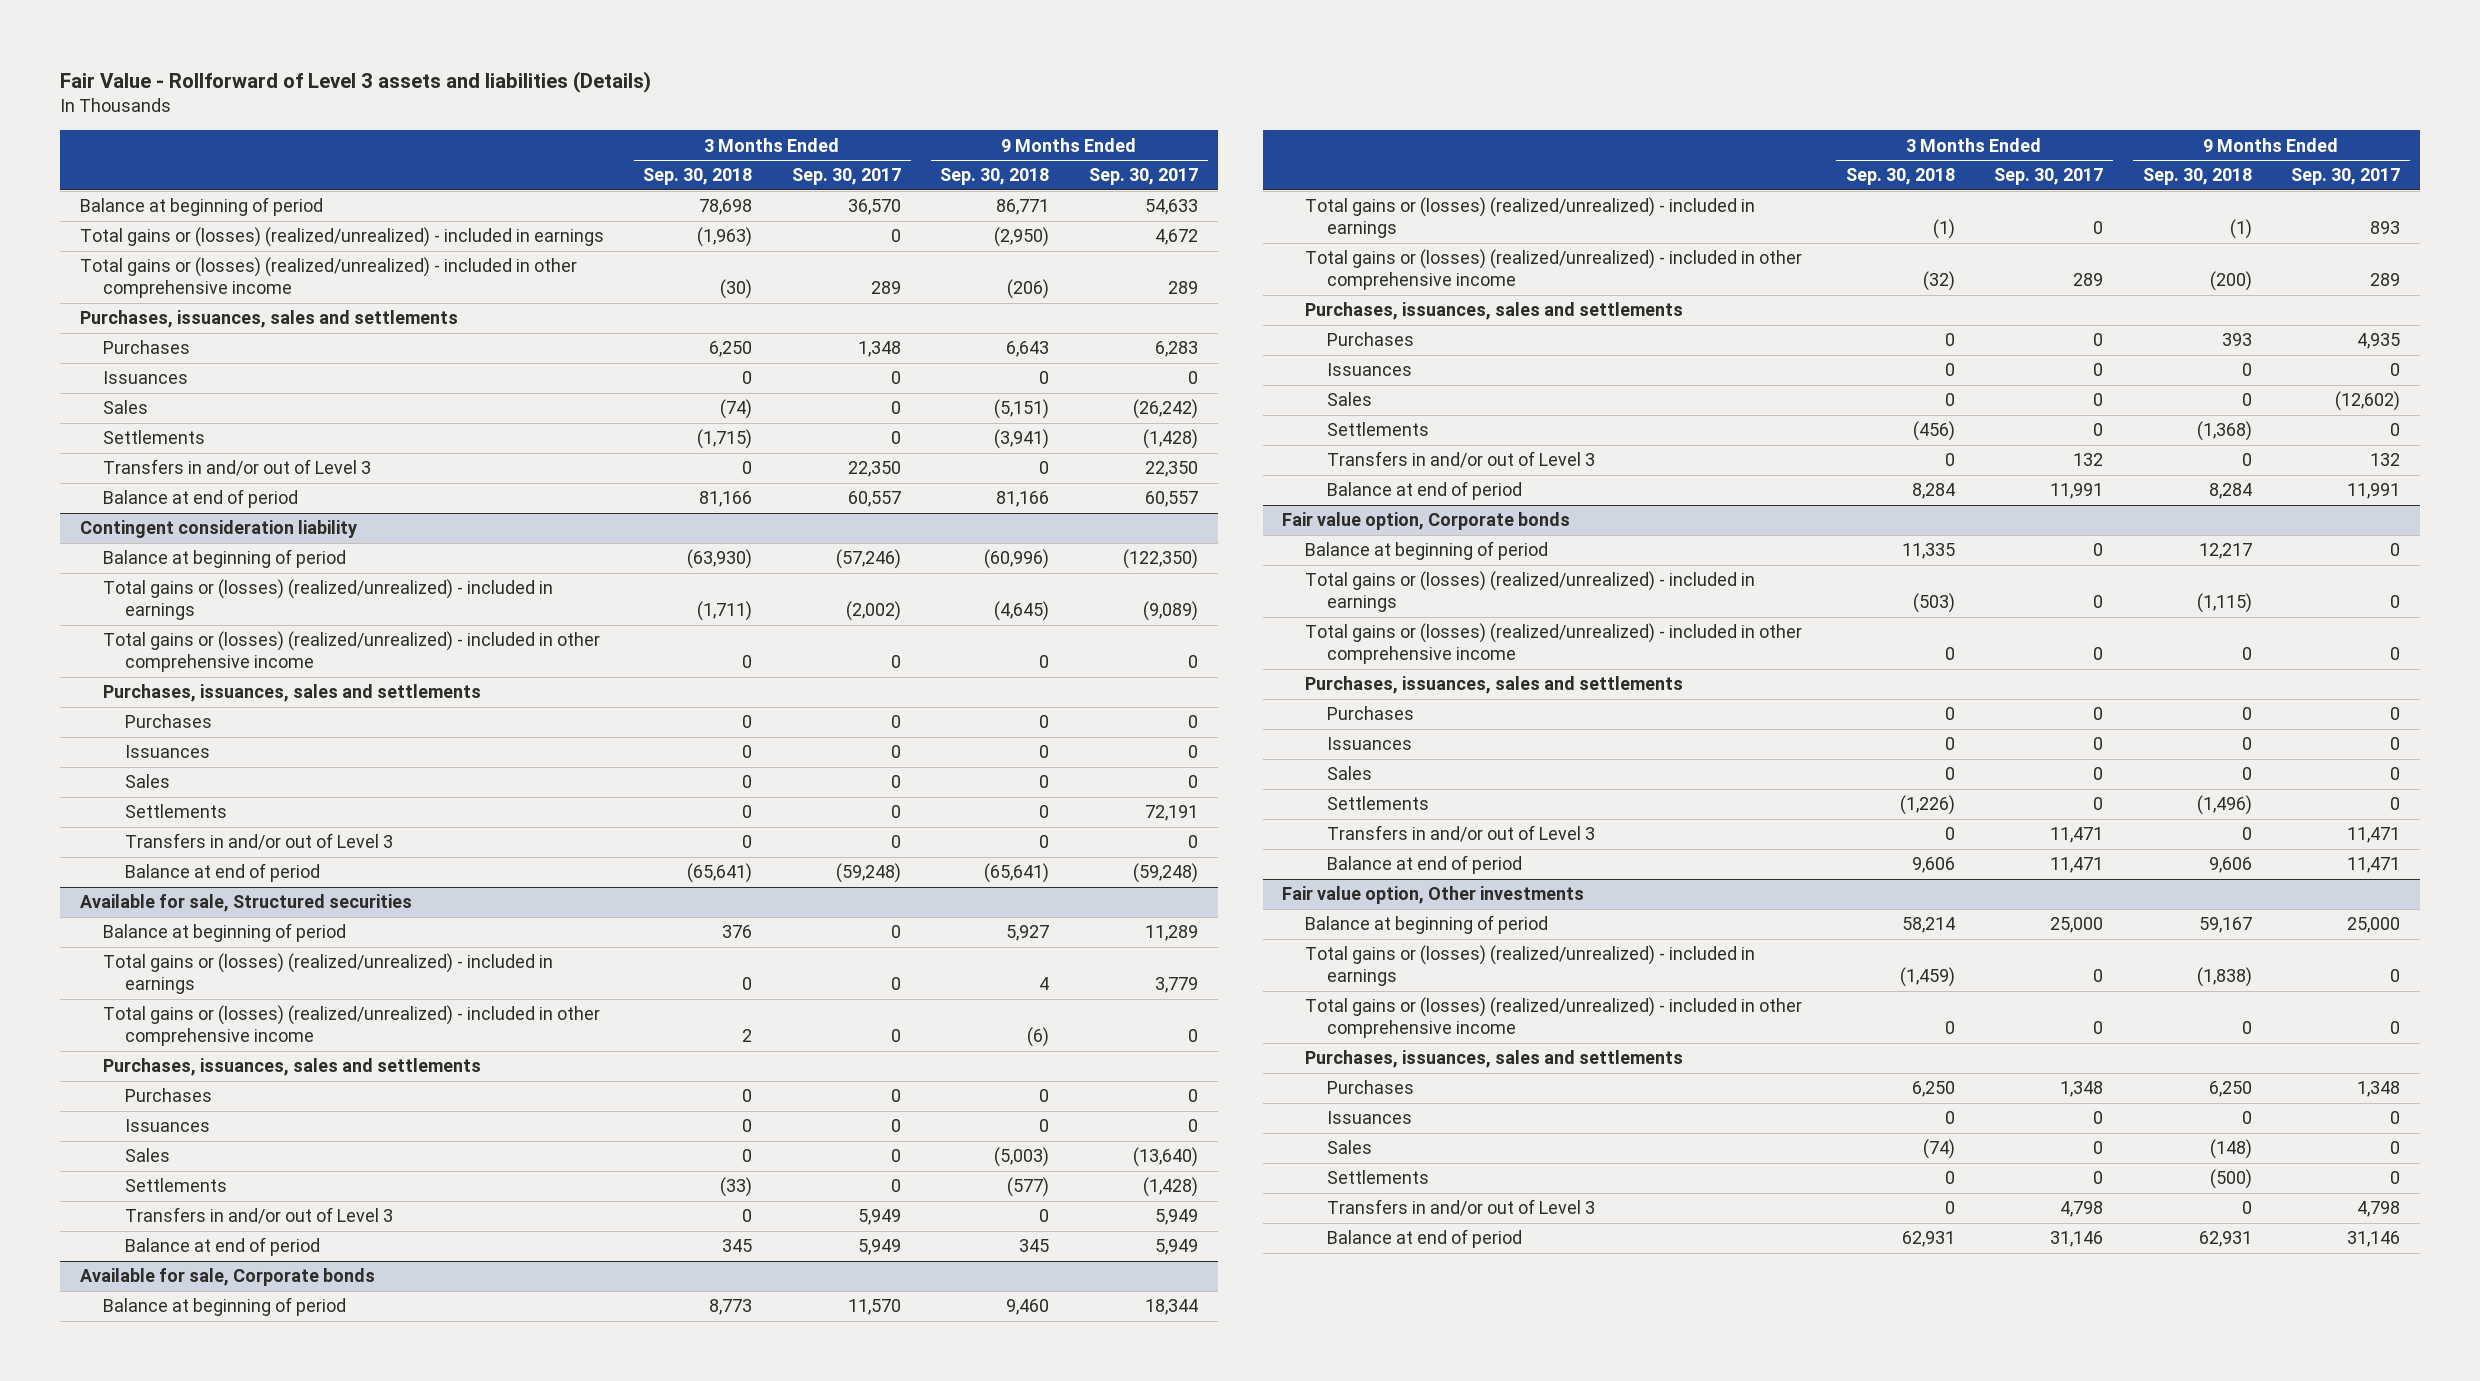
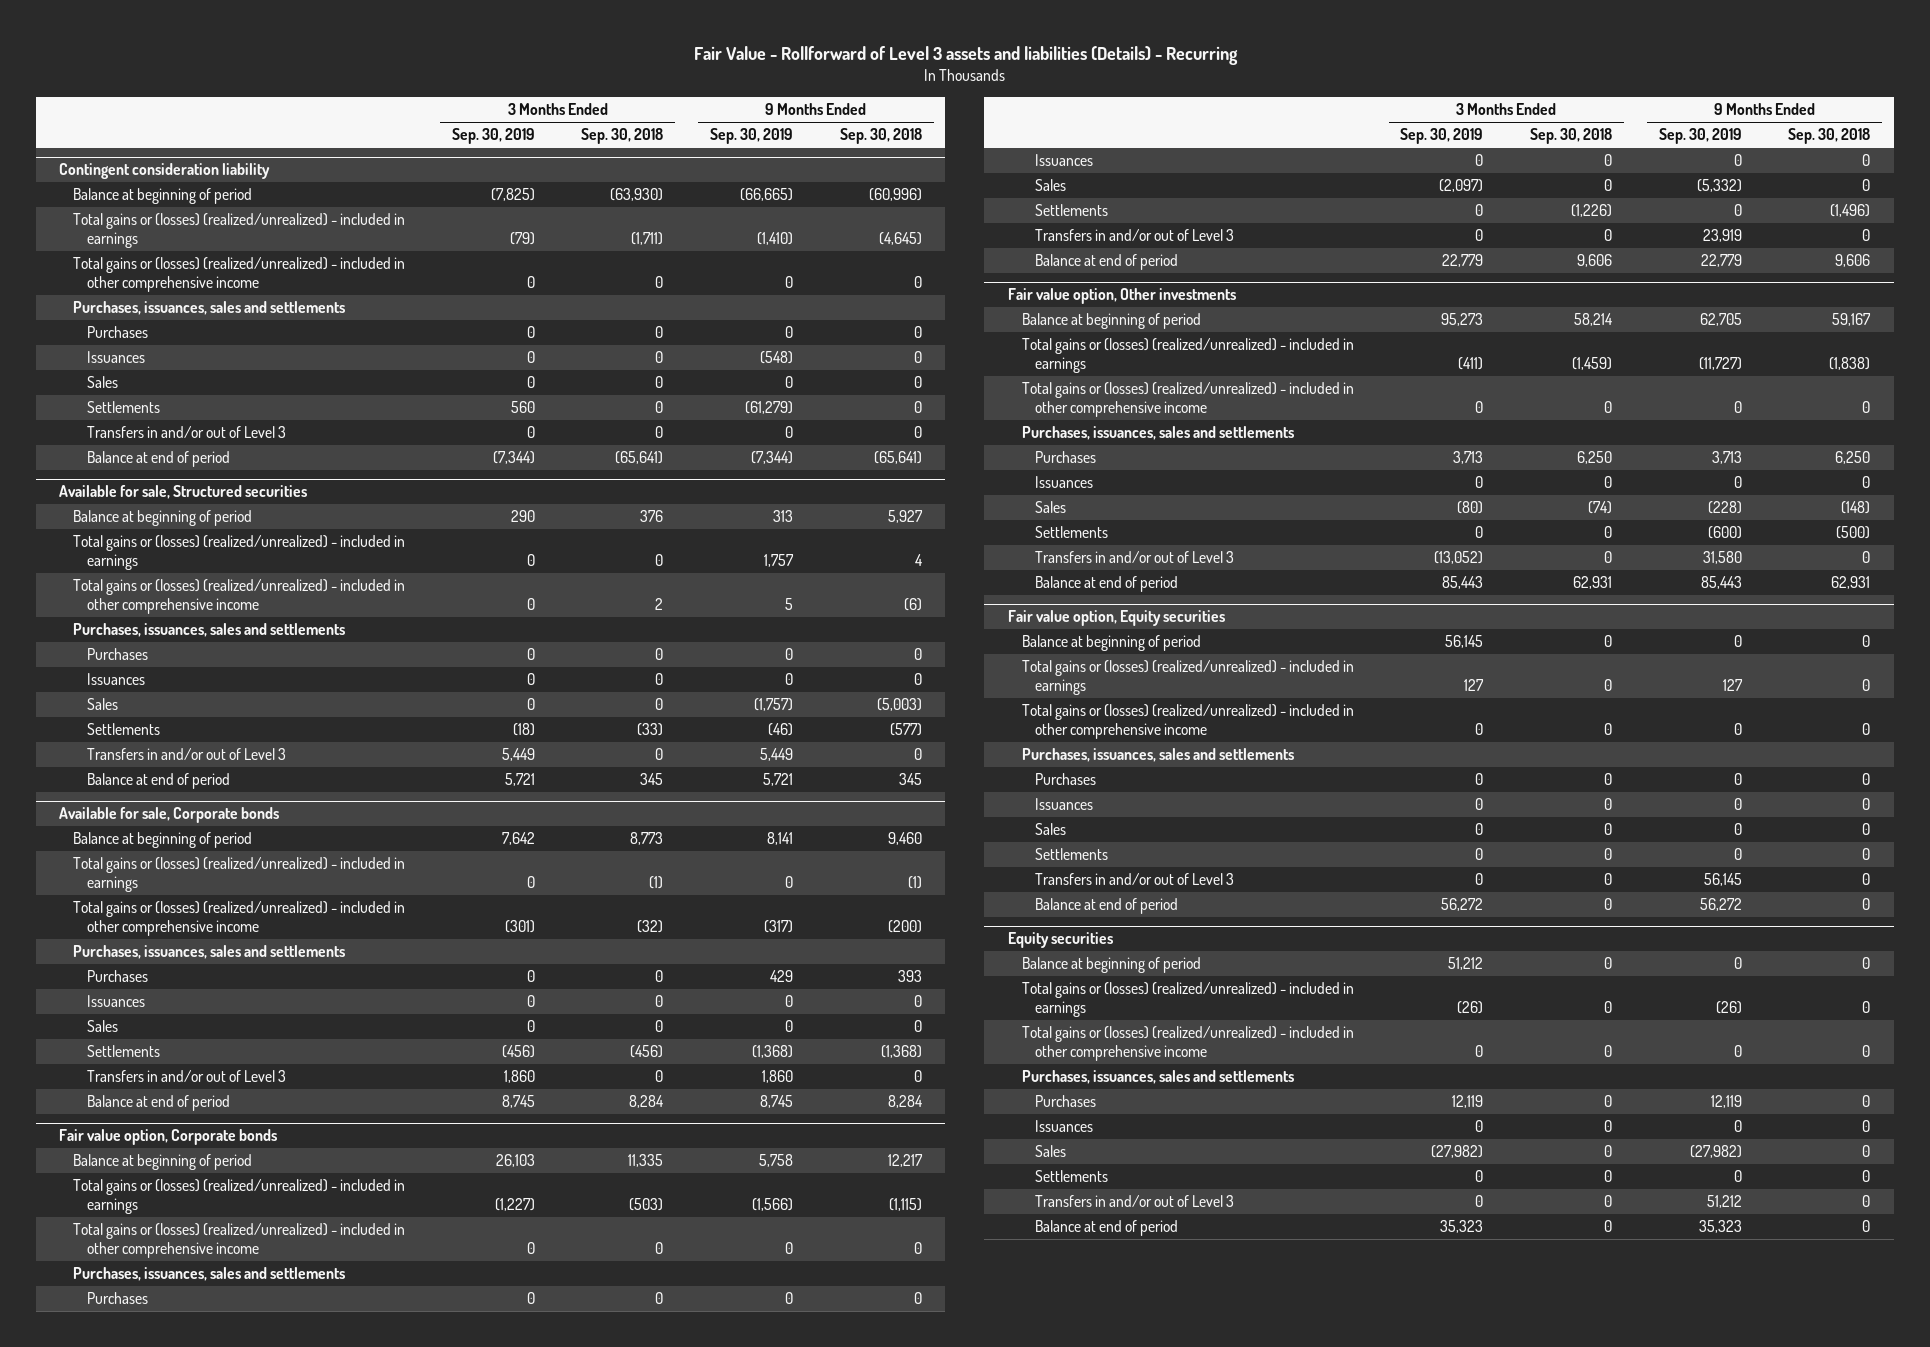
[60,71,652,94] Fair Value - Rollforward of Level 3 assets and liabilities (Details) -> [693,46,1238,66] Fair Value - Rollforward of Level 3 assets and liabilities (Details) - Recurring
[791,168,901,186] Sep. 30, 2017 -> none
[1088,168,1198,186] Sep. 30, 2017 -> none
none -> [451,128,535,145] Sep. 30, 2019
none -> [710,128,794,145] Sep. 30, 2019
[80,197,324,217] Balance at beginning of period -> none
[80,227,605,248] Total gains or (losses) (realized/unrealized) - included in earnings -> none
[80,257,578,299] Total gains or (losses) (realized/unrealized) - included in other comprehensive income -> none
[80,310,459,329] Purchases, issuances, sales and settlements -> none
[102,340,190,355] Purchases -> none
[102,371,188,385] Issuances -> none
[102,400,148,415] Sales -> none
[102,430,205,445] Settlements -> none
[102,459,371,477] Transfers in and/or out of Level 3 -> none
[102,489,298,509] Balance at end of period -> none
none -> [1007,610,1225,627] Fair value option, Equity securities
none -> [1021,635,1201,652] Balance at beginning of period
none -> [1021,660,1354,695] Total gains or (losses) (realized/unrealized) - included in earnings
none -> [1021,704,1354,739] Total gains or (losses) (realized/unrealized) - included in other comprehensive income
none -> [1021,748,1294,763] Purchases, issuances, sales and settlements
none -> [1035,773,1097,786] Purchases
none -> [1035,798,1094,811] Issuances
none -> [1035,823,1067,836] Sales
none -> [1035,848,1109,861] Settlements
none -> [1035,873,1235,886] Transfers in and/or out of Level 3
none -> [1035,898,1179,915] Balance at end of period
none -> [1007,932,1113,949] Equity securities
none -> [1021,957,1201,974] Balance at beginning of period
none -> [1021,982,1354,1017] Total gains or (losses) (realized/unrealized) - included in earnings
none -> [1021,1026,1354,1061] Total gains or (losses) (realized/unrealized) - included in other comprehensive income
none -> [1021,1070,1294,1085] Purchases, issuances, sales and settlements
none -> [1035,1095,1097,1108] Purchases
none -> [1035,1120,1094,1133] Issuances
none -> [1035,1145,1067,1158] Sales
none -> [1035,1170,1109,1183] Settlements
none -> [1035,1195,1235,1208] Transfers in and/or out of Level 3
none -> [1035,1220,1179,1237] Balance at end of period

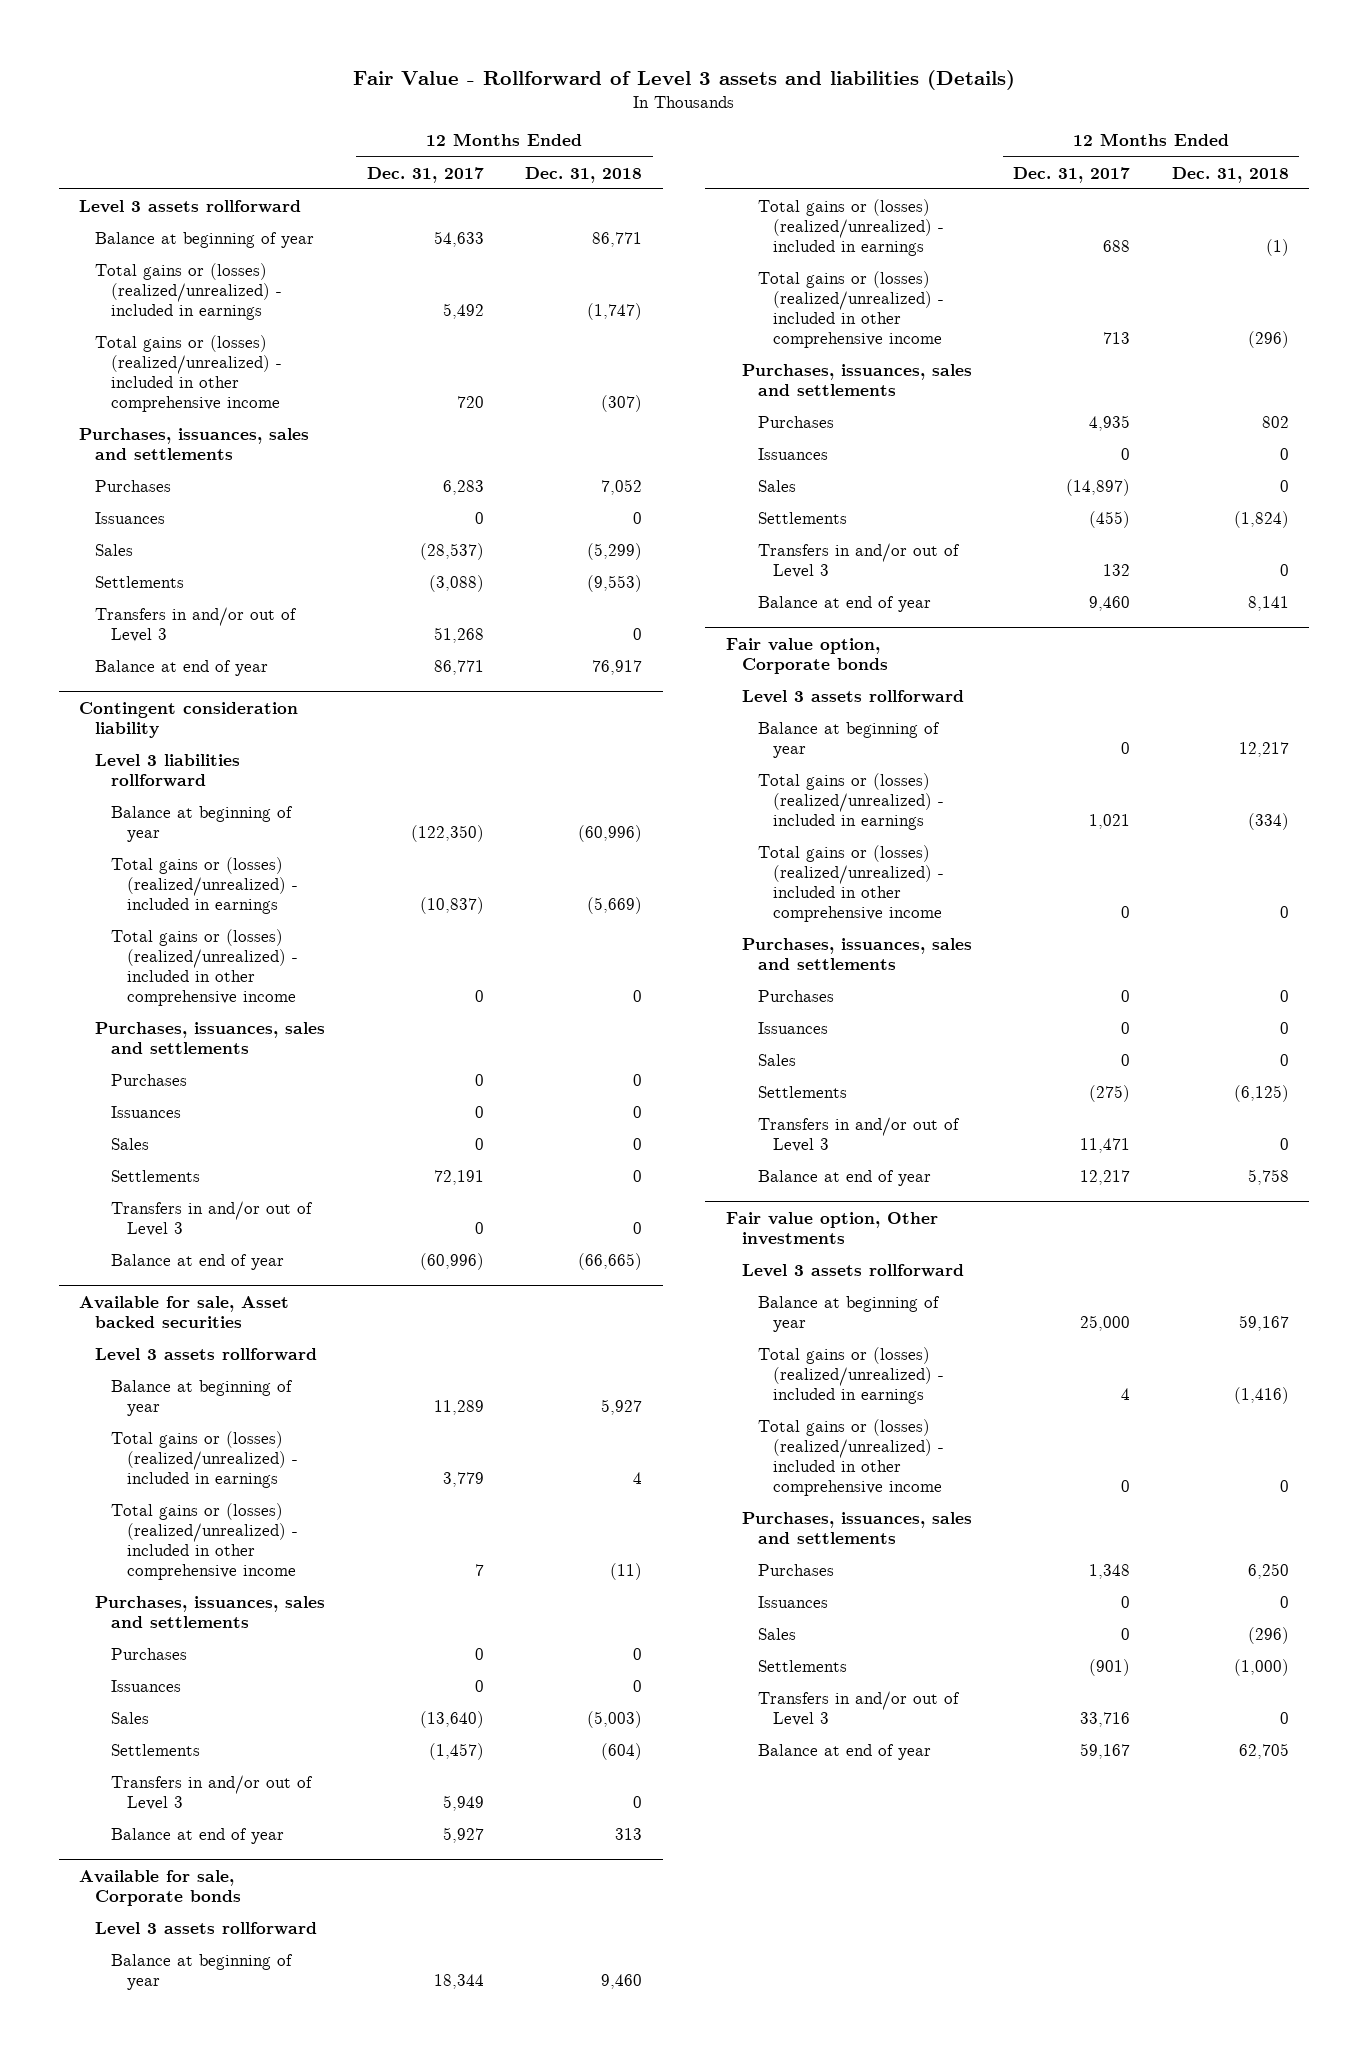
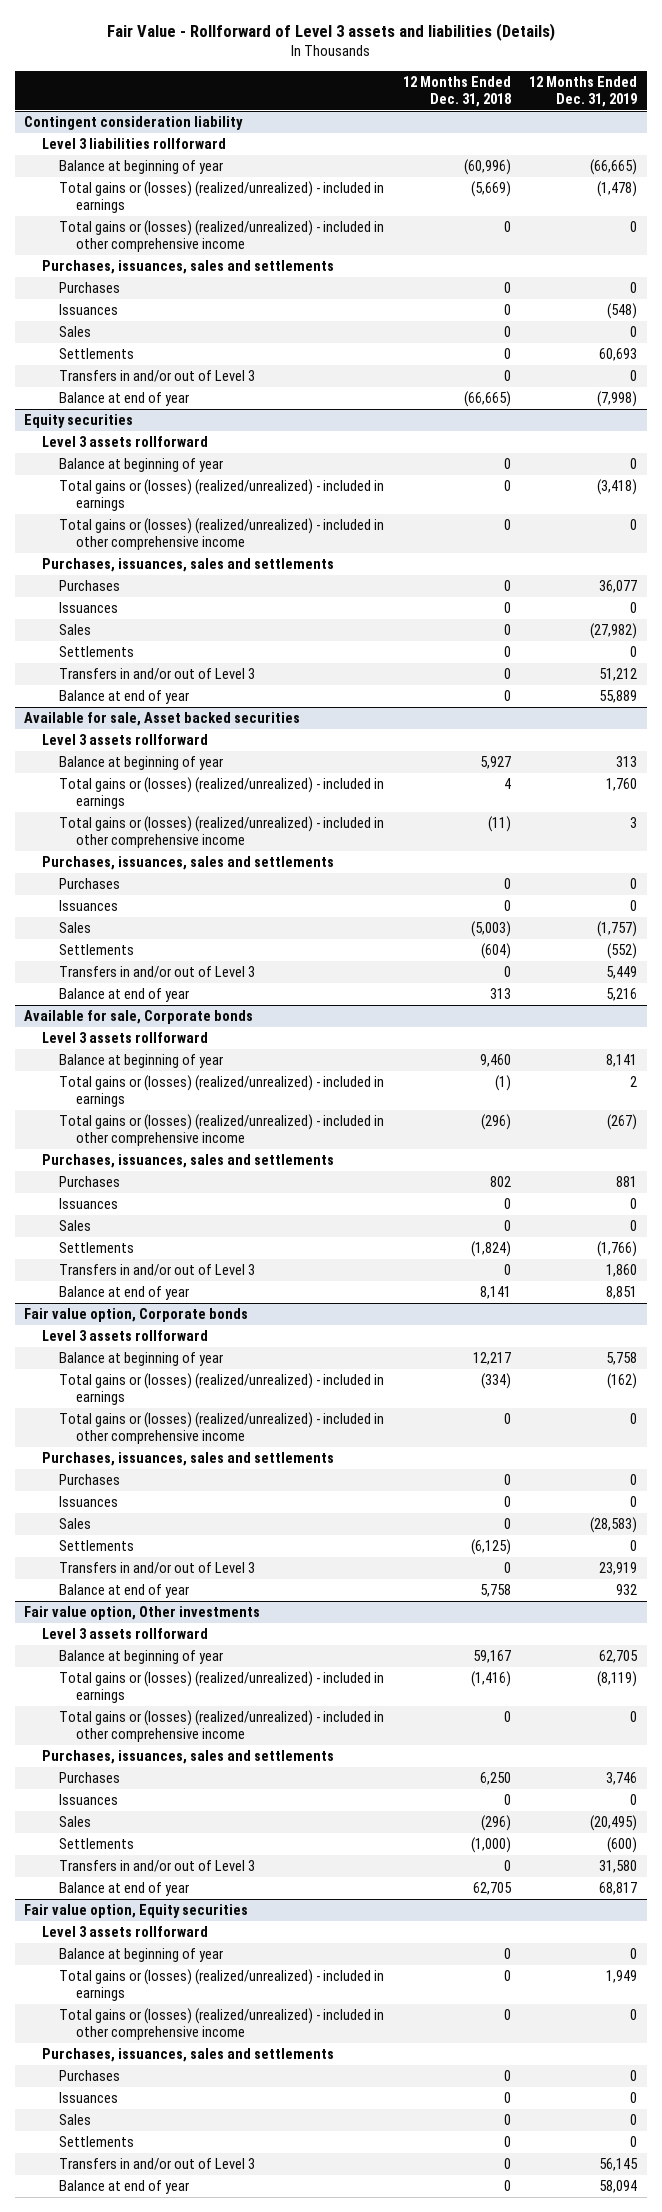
[366,166,484,183] Dec. 31, 2017 -> none
none -> [529,75,638,107] 12 Months Ended Dec. 31, 2019
[79,199,302,213] Level 3 assets rollforward -> none
[95,231,315,248] Balance at beginning of year -> none
[95,262,283,320] Total gains or (losses) (realized/unrealized) - included in earnings -> none
[95,334,283,412] Total gains or (losses) (realized/unrealized) - included in other comprehensive income -> none
[79,427,310,460] Purchases, issuances, sales and settlements -> none
[95,479,172,492] Purchases -> none
[95,511,166,524] Issuances -> none
[95,543,134,556] Sales -> none
[95,575,185,588] Settlements -> none
[95,606,298,642] Transfers in and/or out of Level 3 -> none
[95,659,269,676] Balance at end of year -> none
none -> [24,413,134,428] Equity securities
none -> [41,435,208,447] Level 3 assets rollforward
none -> [58,457,223,472] Balance at beginning of year
none -> [58,478,384,512] Total gains or (losses) (realized/unrealized) - included in earnings
none -> [58,517,384,551] Total gains or (losses) (realized/unrealized) - included in other comprehensive income
none -> [41,557,334,572] Purchases, issuances, sales and settlements
none -> [58,579,120,591] Purchases
none -> [58,601,118,613] Issuances
none -> [58,623,91,635] Sales
none -> [58,645,134,657] Settlements
none -> [58,667,255,680] Transfers in and/or out of Level 3
none -> [58,689,189,704] Balance at end of year
none -> [24,1903,249,1918] Fair value option, Equity securities
none -> [41,1925,208,1937] Level 3 assets rollforward
none -> [58,1947,223,1962] Balance at beginning of year
none -> [58,1968,384,2002] Total gains or (losses) (realized/unrealized) - included in earnings
none -> [58,2007,384,2041] Total gains or (losses) (realized/unrealized) - included in other comprehensive income
none -> [41,2047,334,2062] Purchases, issuances, sales and settlements
none -> [58,2069,120,2081] Purchases
none -> [58,2091,118,2103] Issuances
none -> [58,2113,91,2125] Sales
none -> [58,2135,134,2147] Settlements
none -> [58,2157,255,2170] Transfers in and/or out of Level 3
none -> [58,2179,189,2194] Balance at end of year

